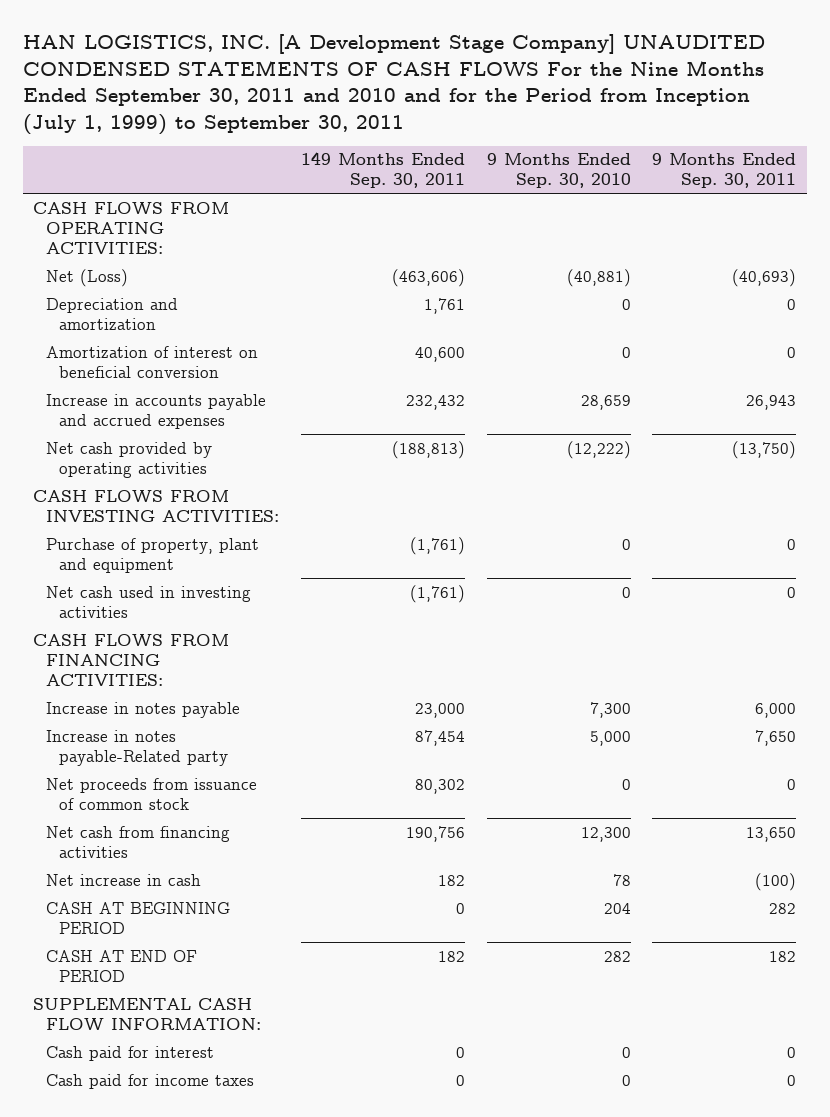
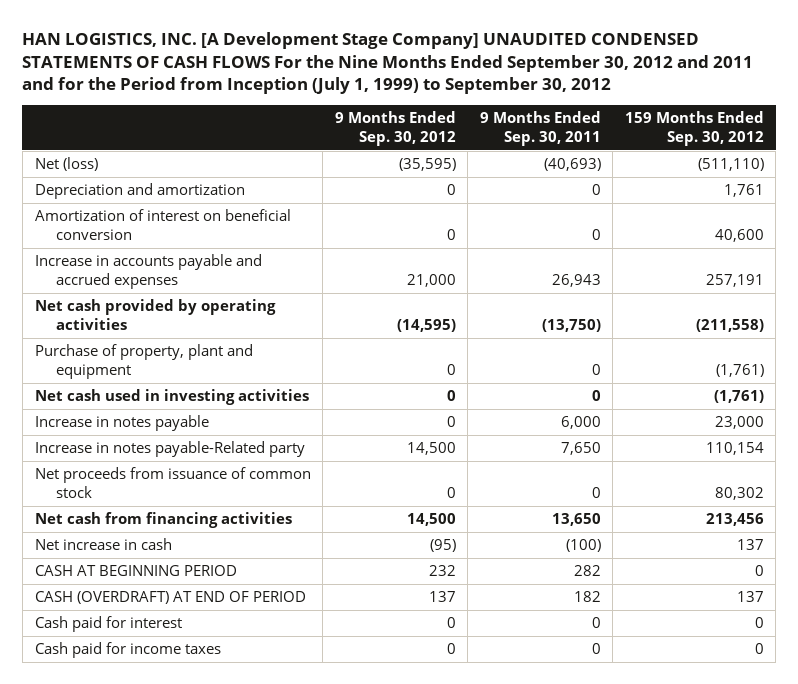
[22,34,765,135] HAN LOGISTICS, INC. [A Development Stage Company] UNAUDITED CONDENSED STATEMENTS OF CASH FLOWS For the Nine Months Ended September 30, 2011 and 2010 and for the Period from Inception (July 1, 1999) to September 30, 2011 -> [22,32,754,95] HAN LOGISTICS, INC. [A Development Stage Company] UNAUDITED CONDENSED STATEMENTS OF CASH FLOWS For the Nine Months Ended September 30, 2012 and 2011 and for the Period from Inception (July 1, 1999) to September 30, 2012
[300,152,465,189] 149 Months Ended Sep. 30, 2011 -> none
[486,153,631,189] 9 Months Ended Sep. 30, 2010 -> none
none -> [334,111,456,146] 9 Months Ended Sep. 30, 2012
none -> [624,111,764,146] 159 Months Ended Sep. 30, 2012
[33,201,230,254] CASH FLOWS FROM OPERATING ACTIVITIES: -> none
[46,268,129,287] Net (Loss) -> [34,157,98,172] Net (loss)
[33,489,280,522] CASH FLOWS FROM INVESTING ACTIVITIES: -> none
[33,633,230,686] CASH FLOWS FROM FINANCING ACTIVITIES: -> none
[33,997,262,1030] SUPPLEMENTAL CASH FLOW INFORMATION: -> none
[46,949,198,982] CASH AT END OF PERIOD -> [34,591,306,605] CASH (OVERDRAFT) AT END OF PERIOD

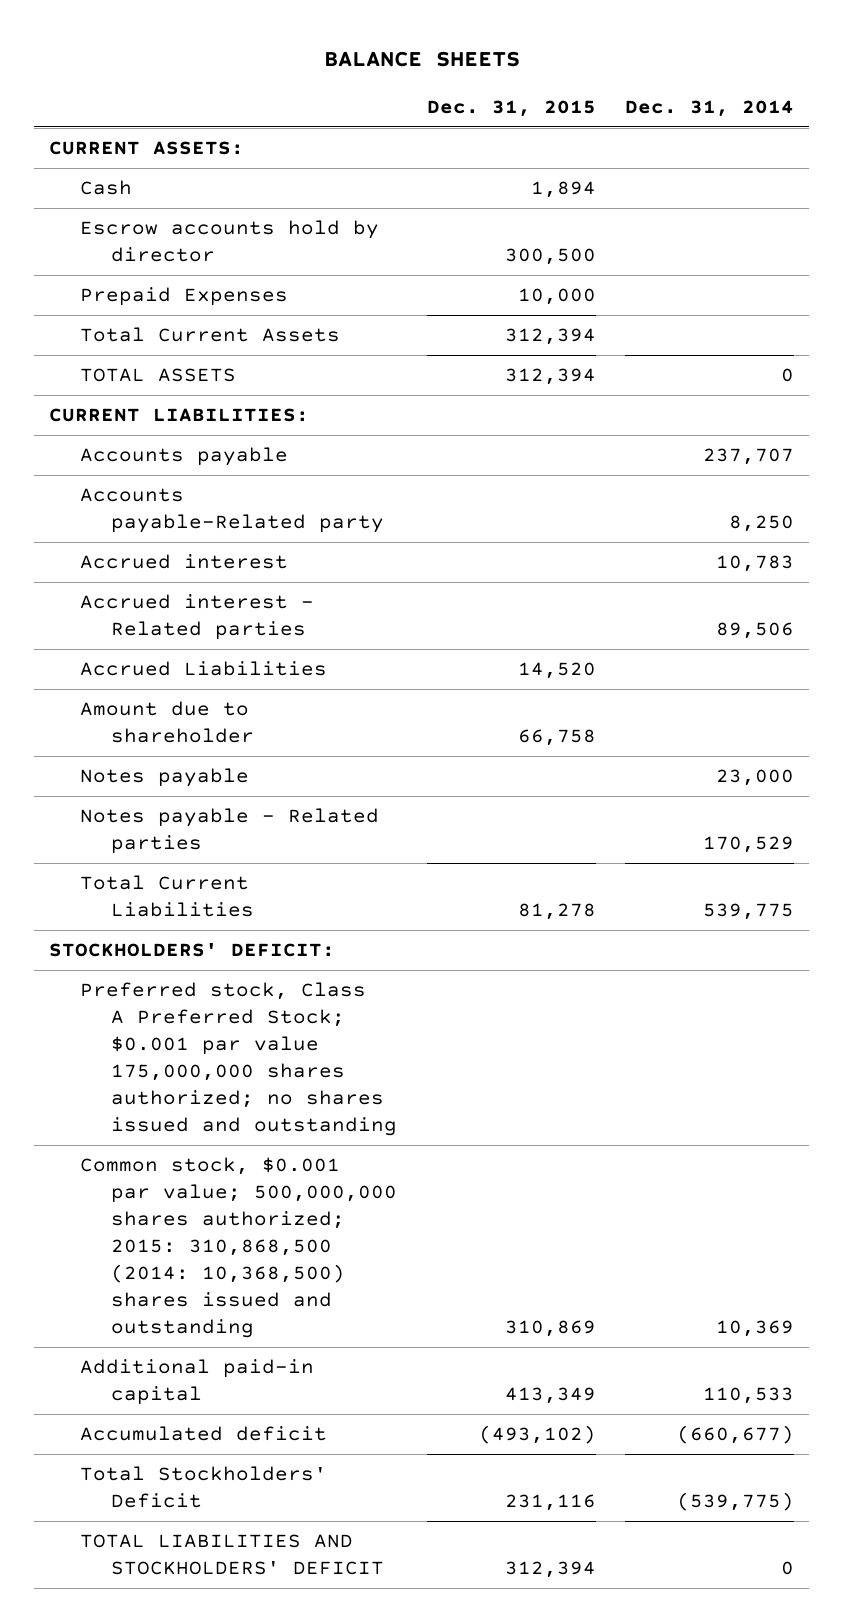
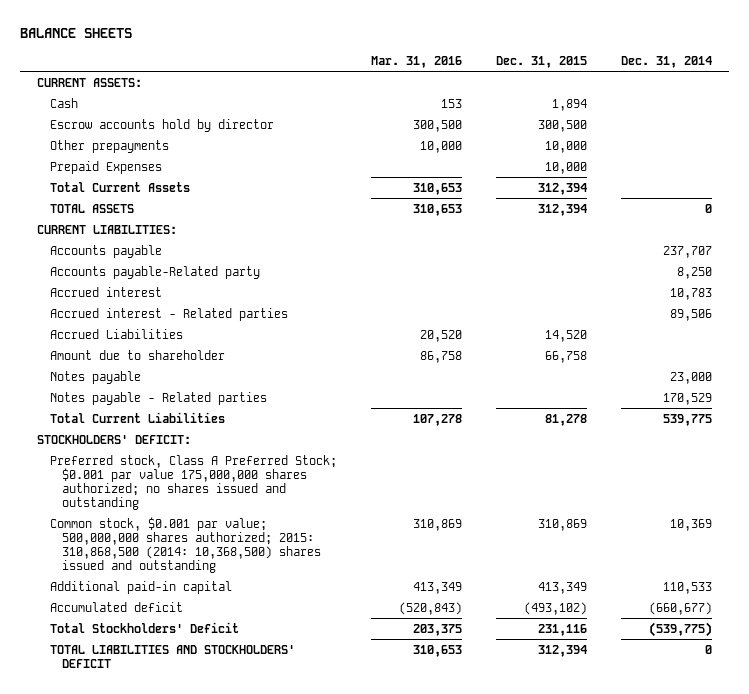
none -> [370,55,462,68] Mar. 31, 2016
none -> [49,139,169,153] Other prepayments

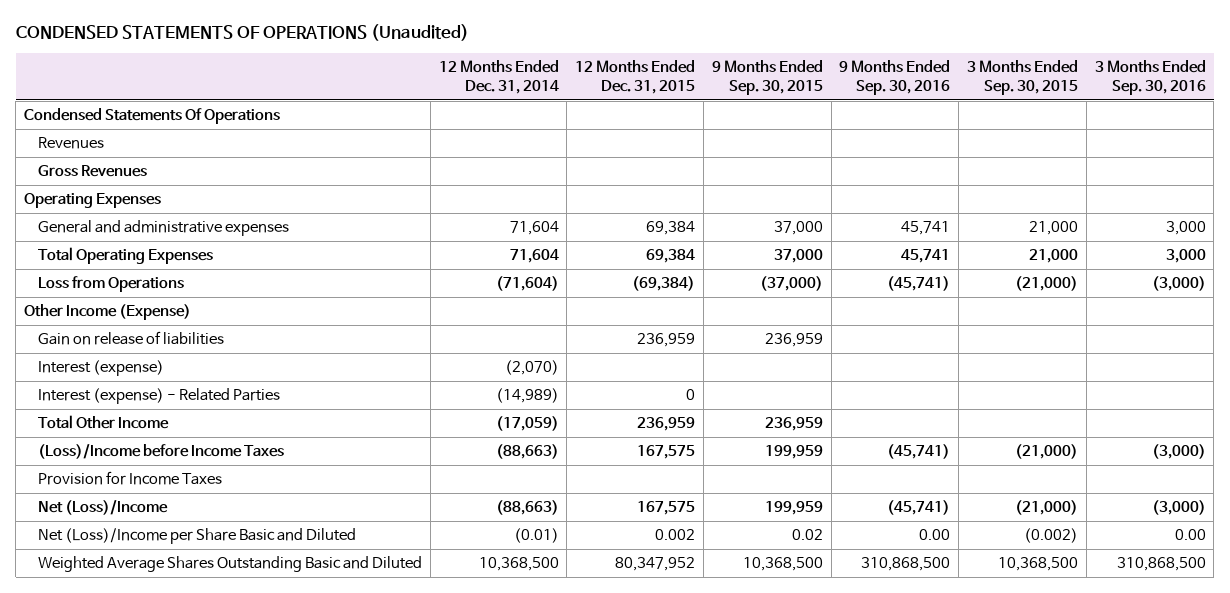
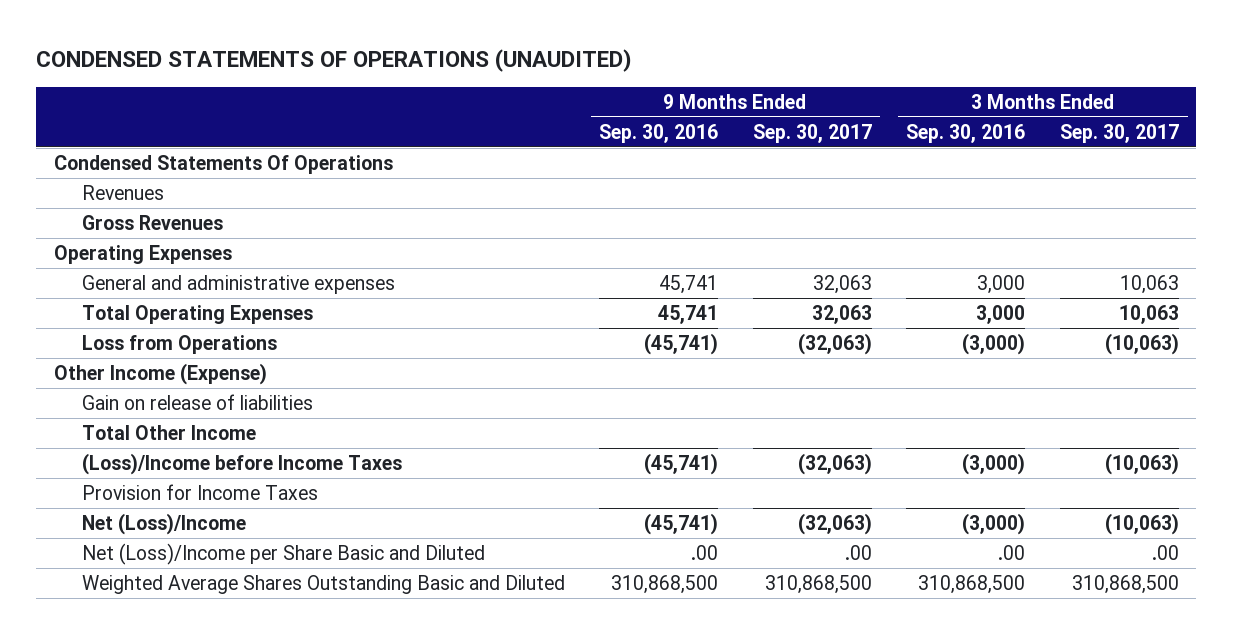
[15,24,469,42] CONDENSED STATEMENTS OF OPERATIONS (Unaudited) -> [36,49,633,73] CONDENSED STATEMENTS OF OPERATIONS (UNAUDITED)
[438,60,559,95] 12 Months Ended Dec. 31, 2014 -> none
[575,60,696,95] 12 Months Ended Dec. 31, 2015 -> none
[711,60,823,96] 9 Months Ended Sep. 30, 2015 -> none
[967,60,1079,96] 3 Months Ended Sep. 30, 2015 -> none
none -> [752,123,872,143] Sep. 30, 2017
none -> [1060,123,1180,143] Sep. 30, 2017
[38,360,165,377] Interest (expense) -> none
[38,388,281,405] Interest (expense) - Related Parties -> none
[919,529,951,541] 0.00 -> [691,544,719,560] .00
[1174,529,1206,541] 0.00 -> [998,544,1026,560] .00

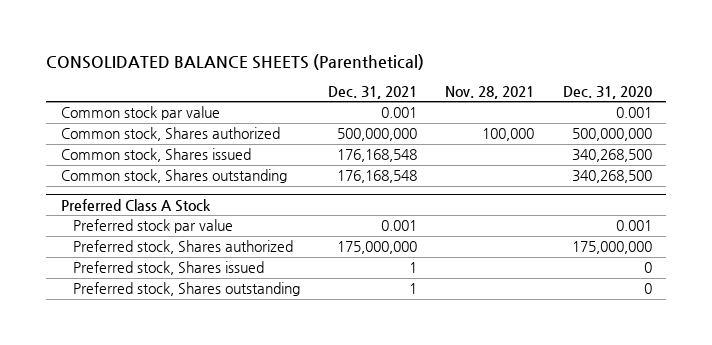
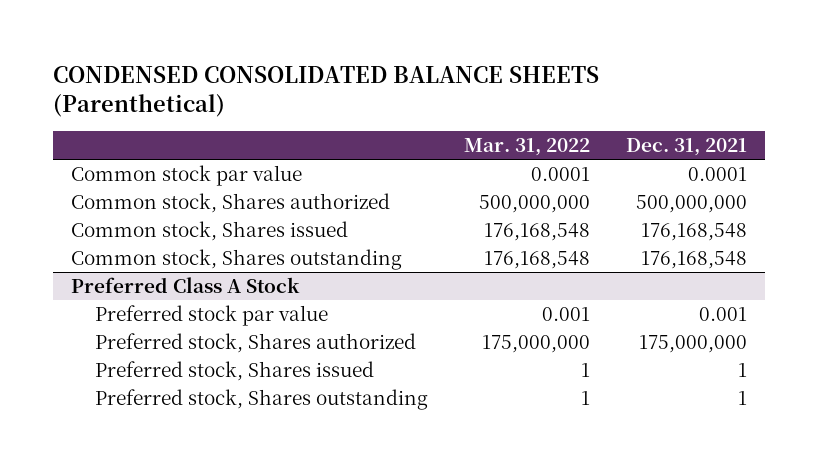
[46,54,425,71] CONSOLIDATED BALANCE SHEETS (Parenthetical) -> [53,65,600,117] CONDENSED CONSOLIDATED BALANCE SHEETS (Parenthetical)
[445,85,535,99] Nov. 28, 2021 -> none
[562,85,652,99] Dec. 31, 2020 -> none
none -> [464,137,591,156] Mar. 31, 2022
[380,107,417,119] 0.001 -> [688,167,748,182] 0.0001

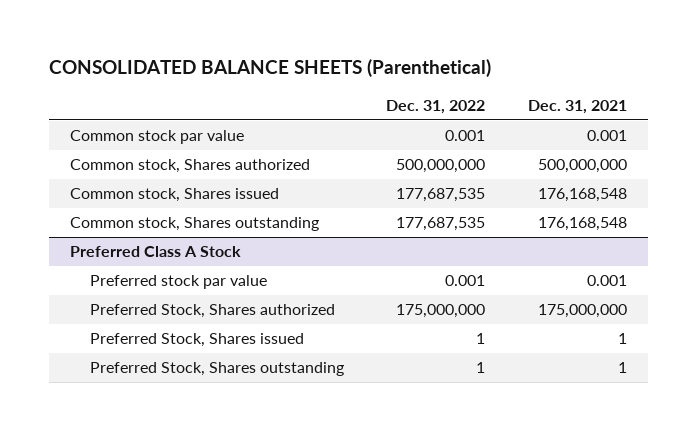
[53,65,600,117] CONDENSED CONSOLIDATED BALANCE SHEETS (Parenthetical) -> [49,59,492,78] CONSOLIDATED BALANCE SHEETS (Parenthetical)
[464,137,591,156] Mar. 31, 2022 -> none
none -> [386,99,486,114] Dec. 31, 2022
[688,167,748,182] 0.0001 -> [586,130,627,142] 0.001
[95,333,417,354] Preferred stock, Shares authorized -> [89,304,335,319] Preferred Stock, Shares authorized
[95,361,375,382] Preferred stock, Shares issued -> [89,333,304,348] Preferred Stock, Shares issued
[95,389,429,411] Preferred stock, Shares outstanding -> [89,362,344,377] Preferred Stock, Shares outstanding

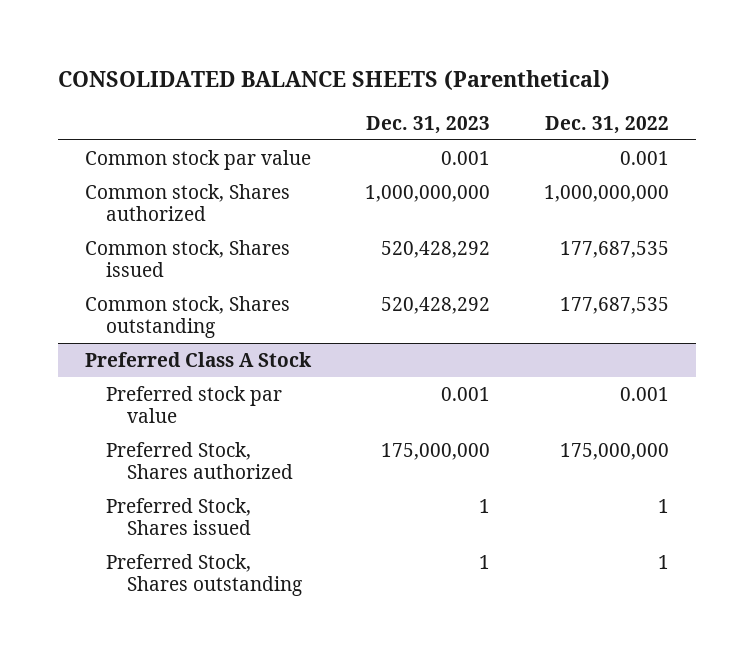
[527,99,627,114] Dec. 31, 2021 -> none
none -> [366,115,491,134] Dec. 31, 2023
[396,159,486,174] 500,000,000 -> [544,184,670,202] 1,000,000,000

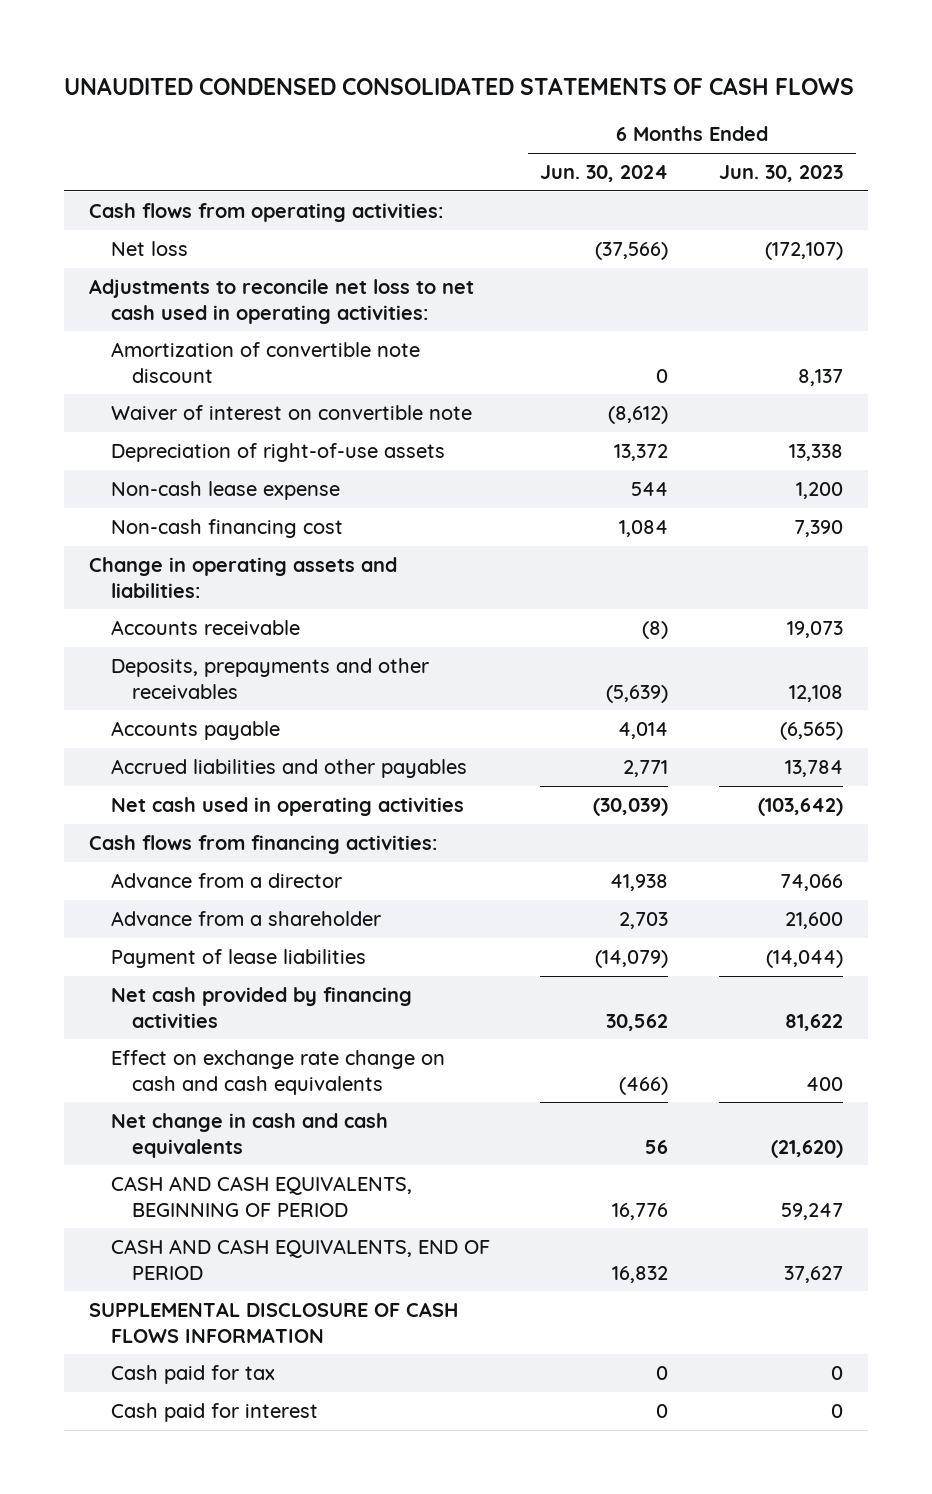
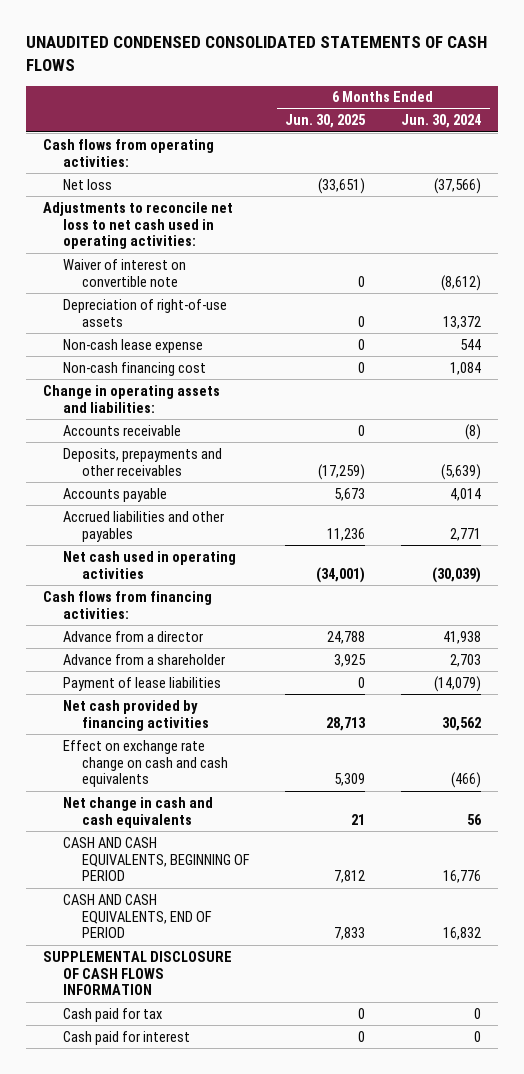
[718,165,843,183] Jun. 30, 2023 -> none
none -> [285,114,367,129] Jun. 30, 2025
[110,342,420,383] Amortization of convertible note discount -> none

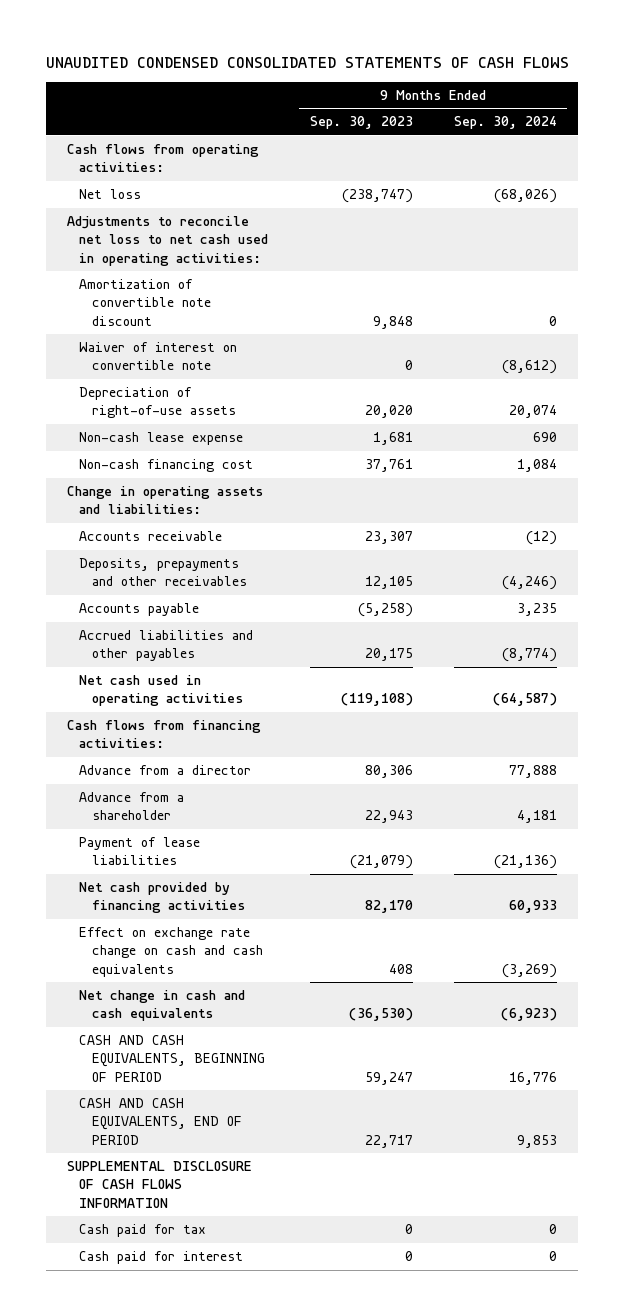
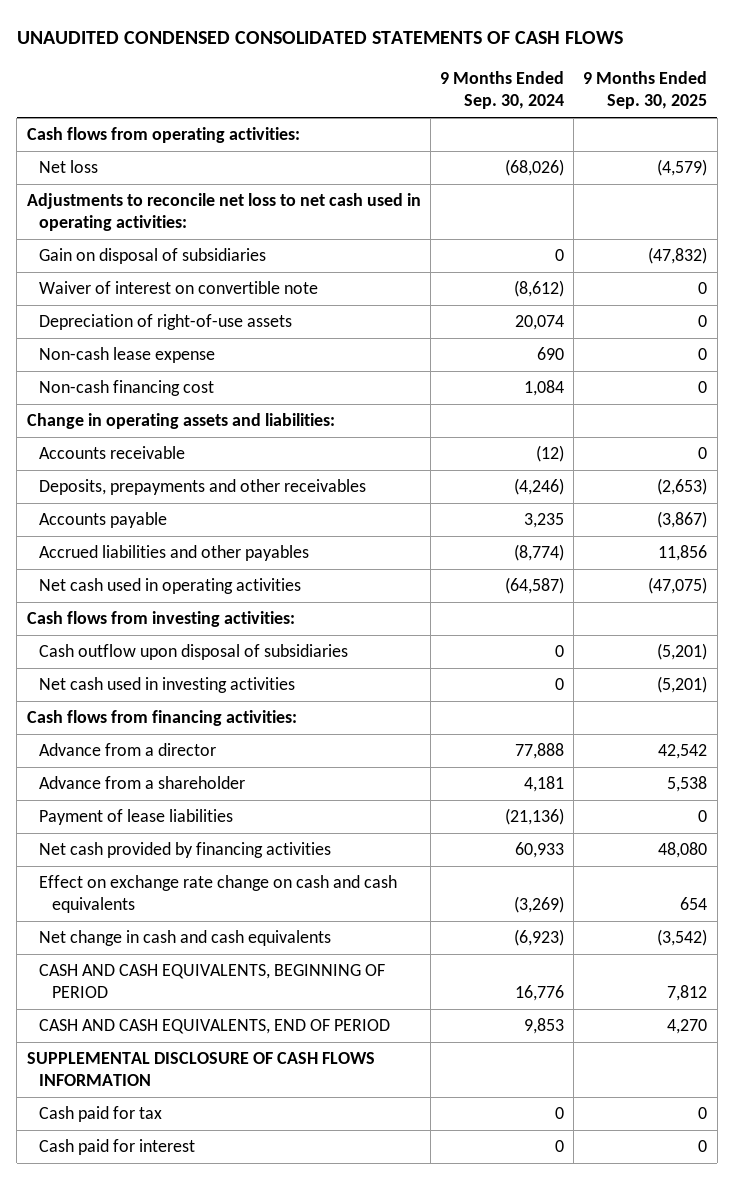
[309,116,413,130] Sep. 30, 2023 -> none
none -> [583,71,708,110] 9 Months Ended Sep. 30, 2025
[79,279,211,326] Amortization of convertible note discount -> none
none -> [39,248,267,265] Gain on disposal of subsidiaries
none -> [26,611,295,628] Cash flows from investing activities:
none -> [39,644,349,661] Cash outflow upon disposal of subsidiaries
none -> [39,677,296,694] Net cash used in investing activities

